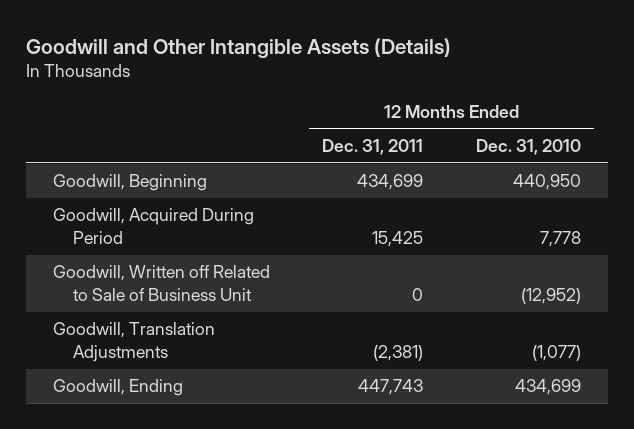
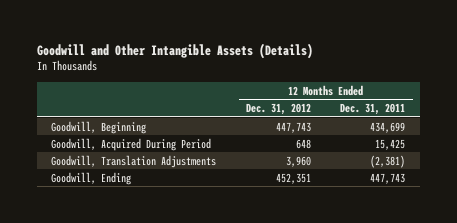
[476,139,582,156] Dec. 31, 2010 -> none
none -> [245,103,311,116] Dec. 31, 2012
[52,265,270,302] Goodwill, Written off Related to Sale of Business Unit -> none

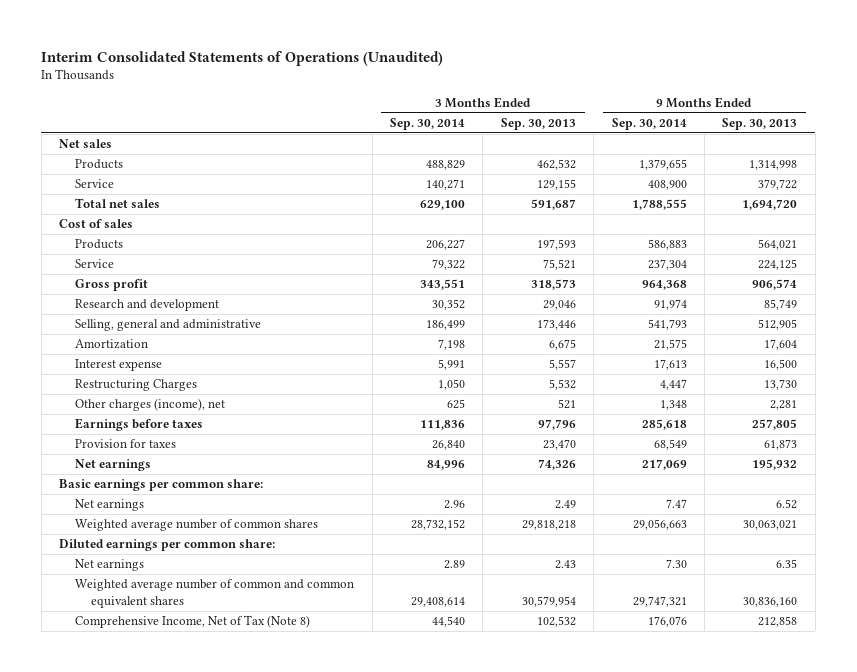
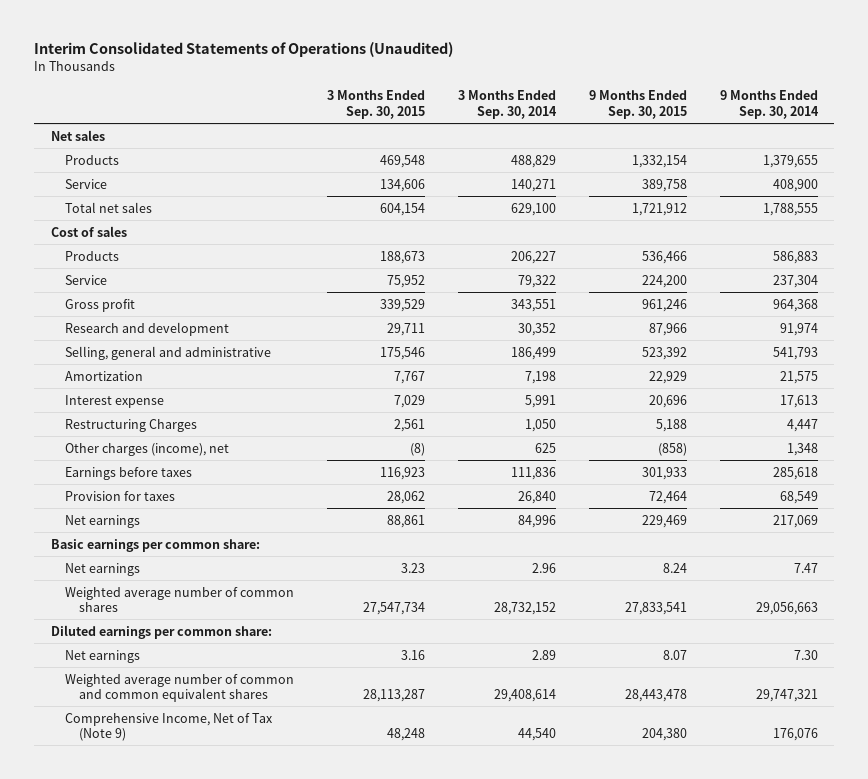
[500,117,576,130] Sep. 30, 2013 -> none
[722,117,798,130] Sep. 30, 2013 -> none
none -> [326,90,425,119] 3 Months Ended Sep. 30, 2015
none -> [588,90,687,119] 9 Months Ended Sep. 30, 2015
[75,615,311,629] Comprehensive Income, Net of Tax (Note 8) -> [64,712,273,741] Comprehensive Income, Net of Tax (Note 9)

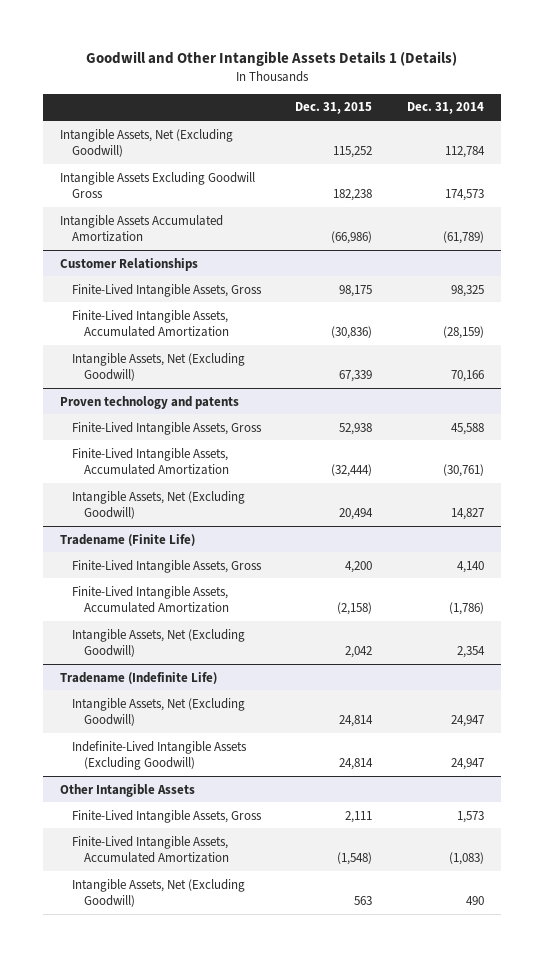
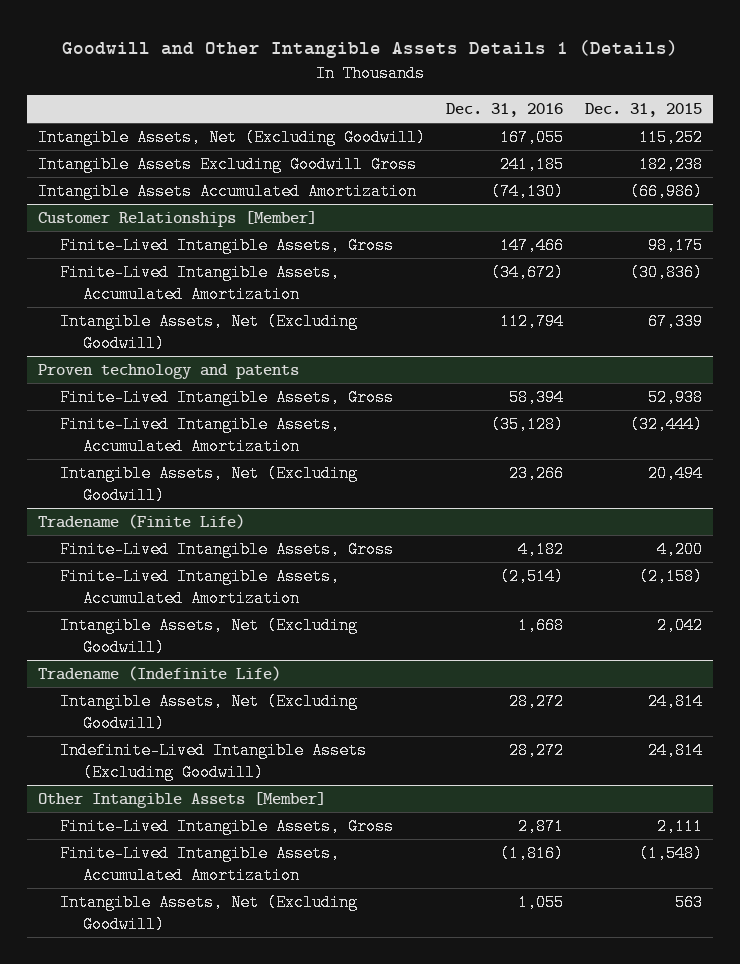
[406,102,484,115] Dec. 31, 2014 -> none
none -> [446,102,564,117] Dec. 31, 2016
[60,257,199,271] Customer Relationships -> [37,210,317,227] Customer Relationships [Member]
[60,783,196,797] Other Intangible Assets -> [37,791,326,808] Other Intangible Assets [Member]

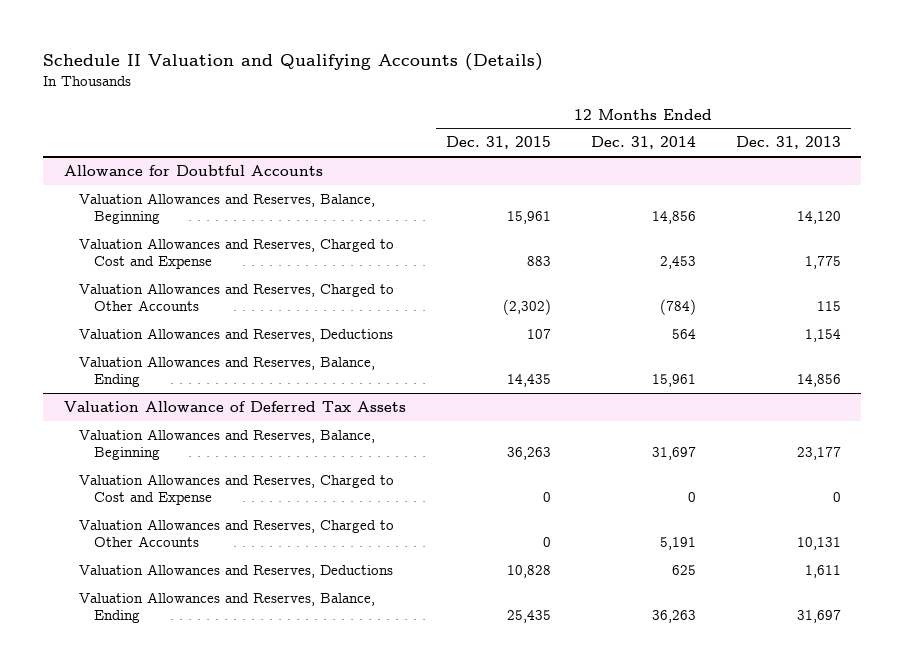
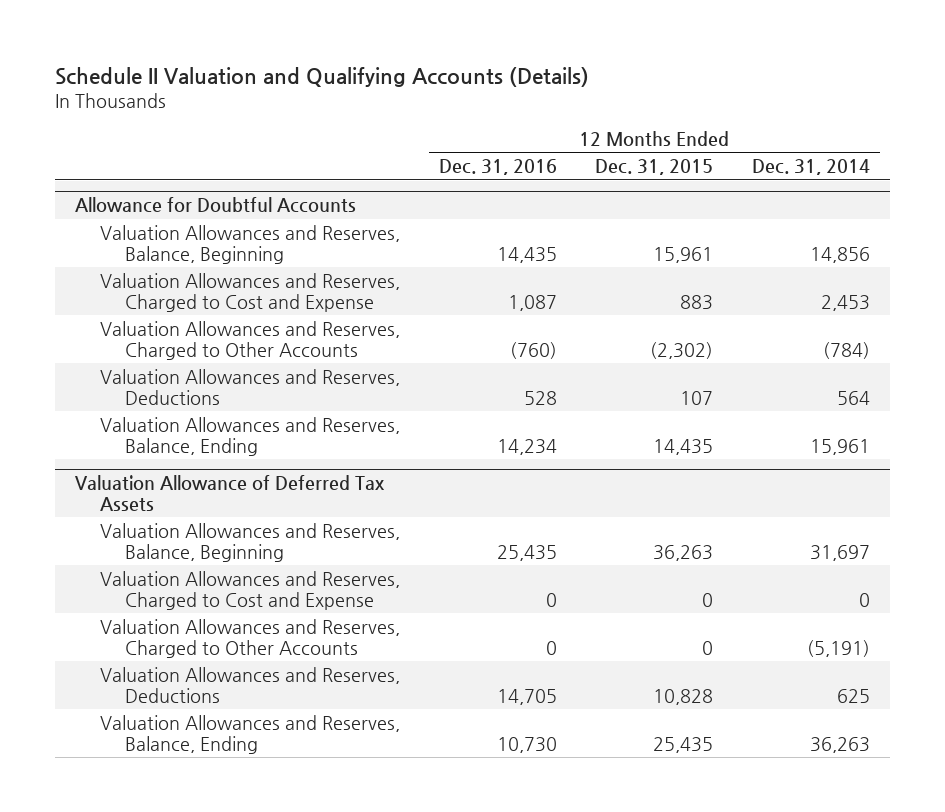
[735,136,841,150] Dec. 31, 2013 -> none
none -> [438,159,557,176] Dec. 31, 2016
[659,537,696,551] 5,191 -> [807,639,871,657] (5,191)

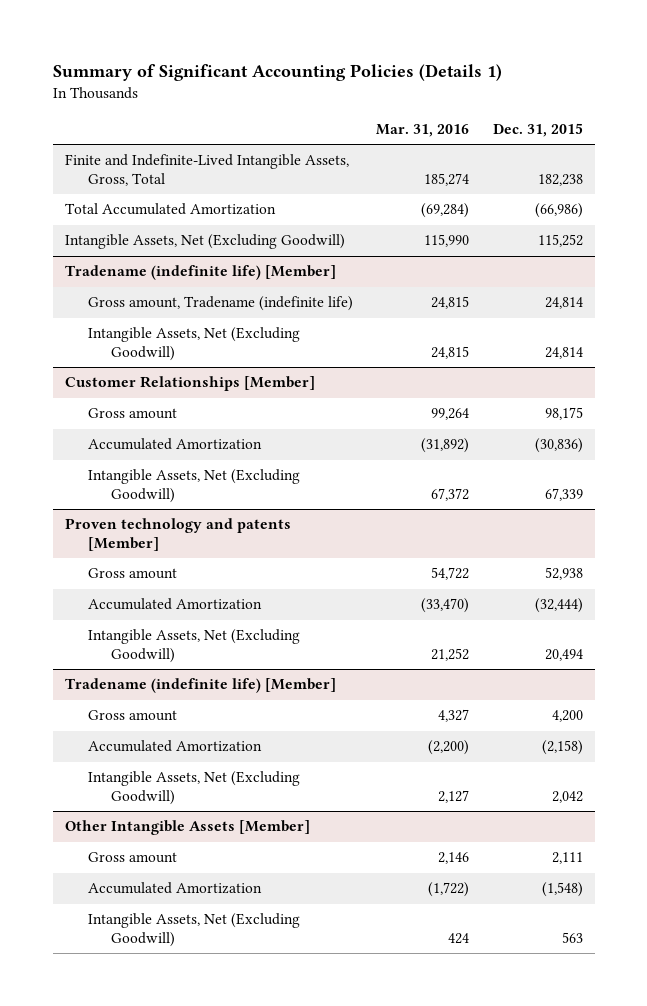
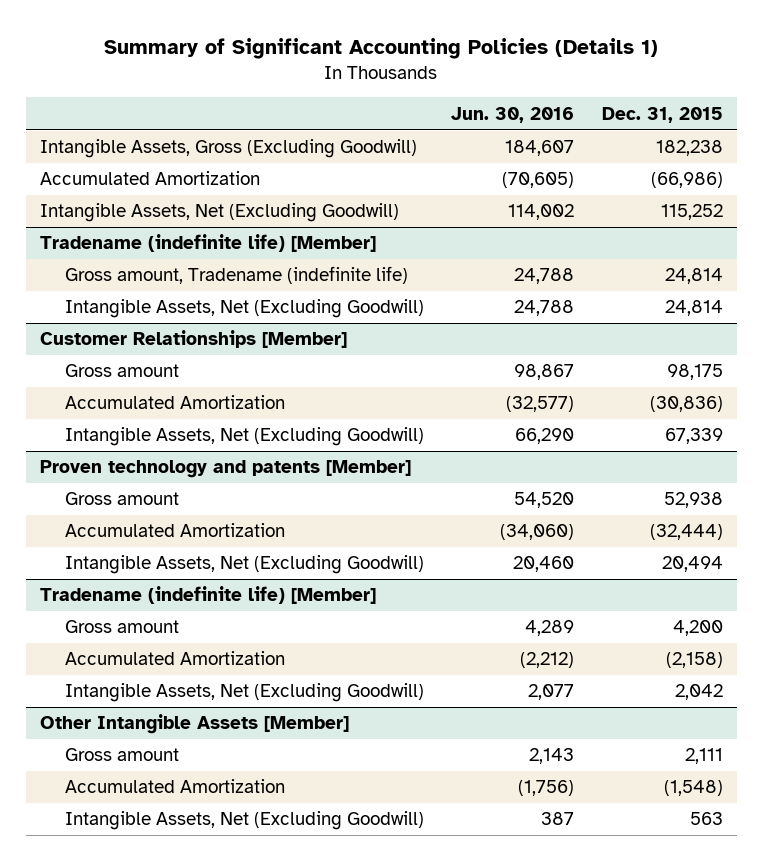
[376,124,470,138] Mar. 31, 2016 -> none
none -> [451,106,575,123] Jun. 30, 2016
[64,154,349,186] Finite and Indefinite-Lived Intangible Assets, Gross, Total -> [39,139,417,159] Intangible Assets, Gross (Excluding Goodwill)
[64,203,276,216] Total Accumulated Amortization -> [39,171,260,186] Accumulated Amortization

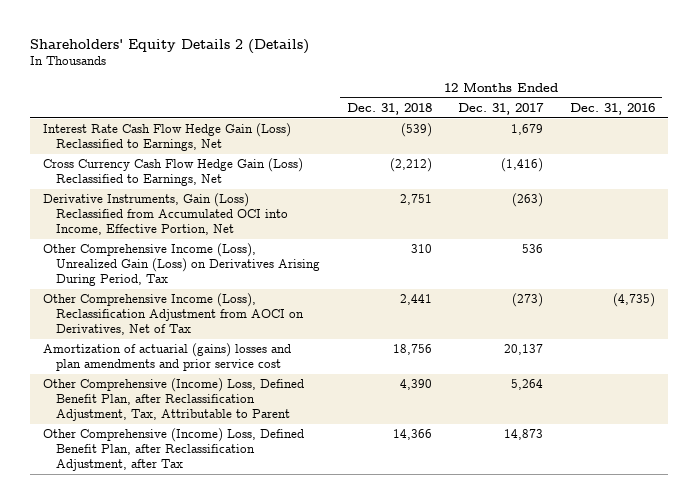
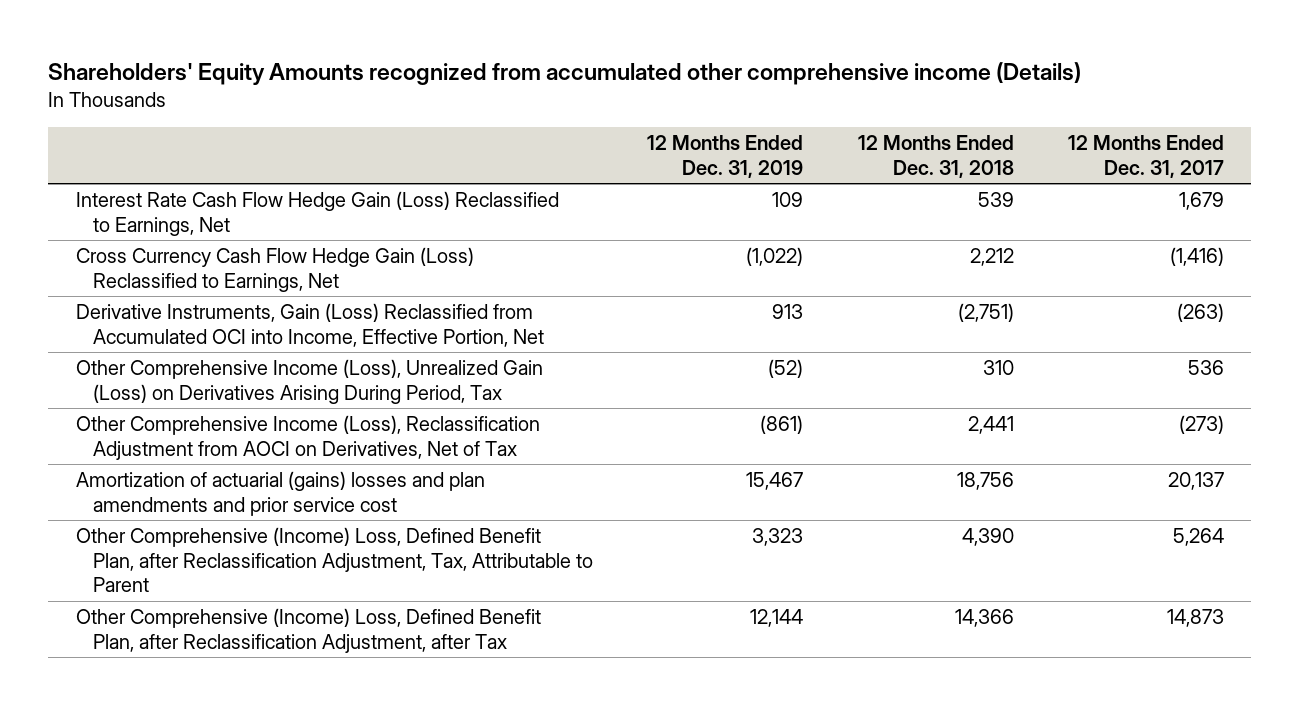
[29,38,309,54] Shareholders' Equity Details 2 (Details) -> [48,61,1082,85] Shareholders' Equity Amounts recognized from accumulated other comprehensive income (Details)
[570,102,656,115] Dec. 31, 2016 -> none
none -> [647,135,804,178] 12 Months Ended Dec. 31, 2019
[400,123,432,138] (539) -> [977,192,1014,208] 539
[389,158,432,173] (2,212) -> [969,248,1014,267] 2,212
[399,194,432,206] 2,751 -> [957,303,1014,323] (2,751)

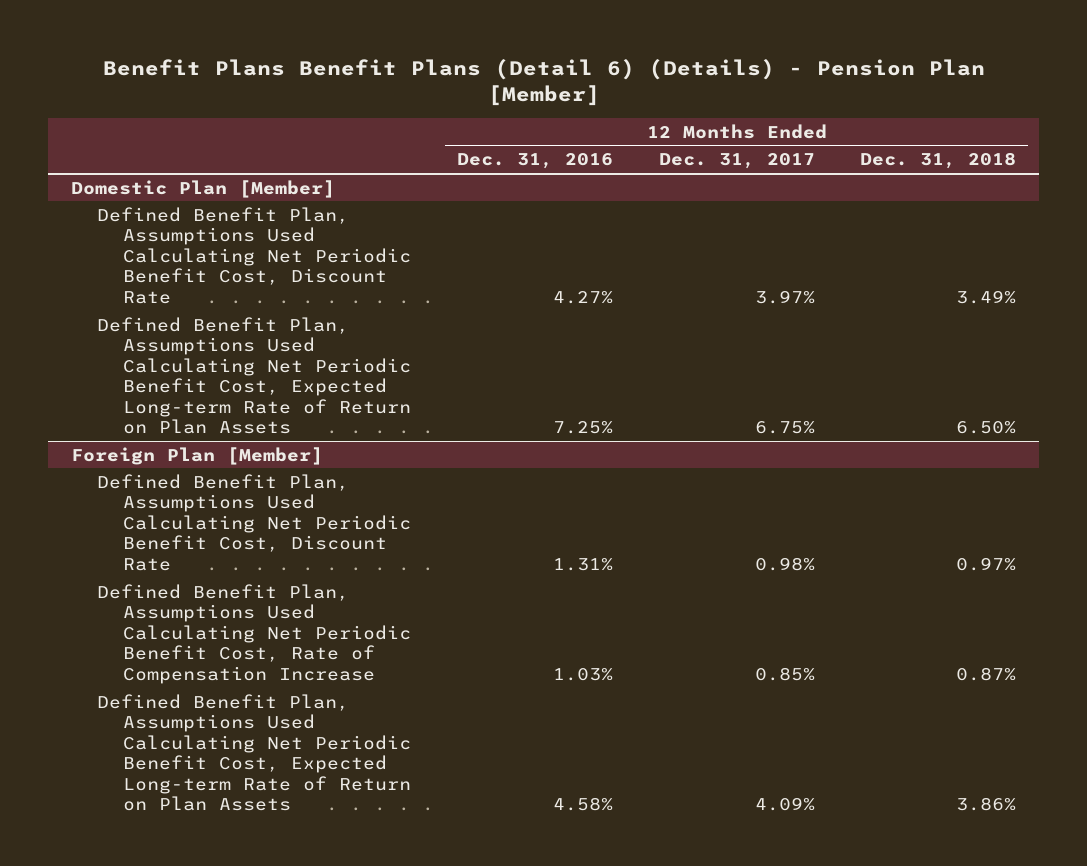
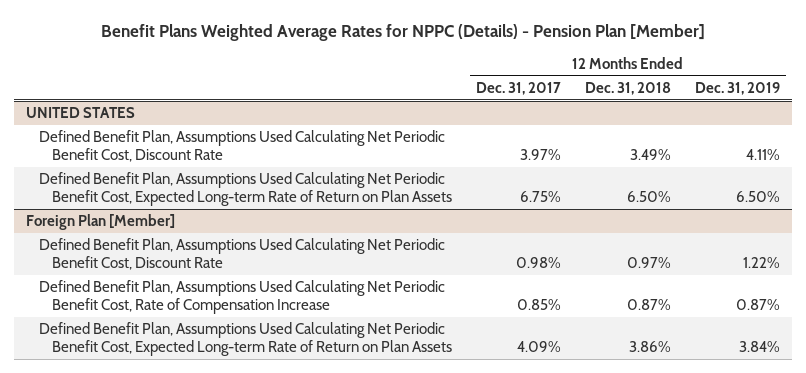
[102,58,985,107] Benefit Plans Benefit Plans (Detail 6) (Details) - Pension Plan [Member] -> [101,24,706,42] Benefit Plans Weighted Average Rates for NPPC (Details) - Pension Plan [Member]
[456,153,613,170] Dec. 31, 2016 -> none
none -> [695,82,781,96] Dec. 31, 2019
[71,179,336,198] Domestic Plan [Member] -> [26,107,136,119] UNITED STATES

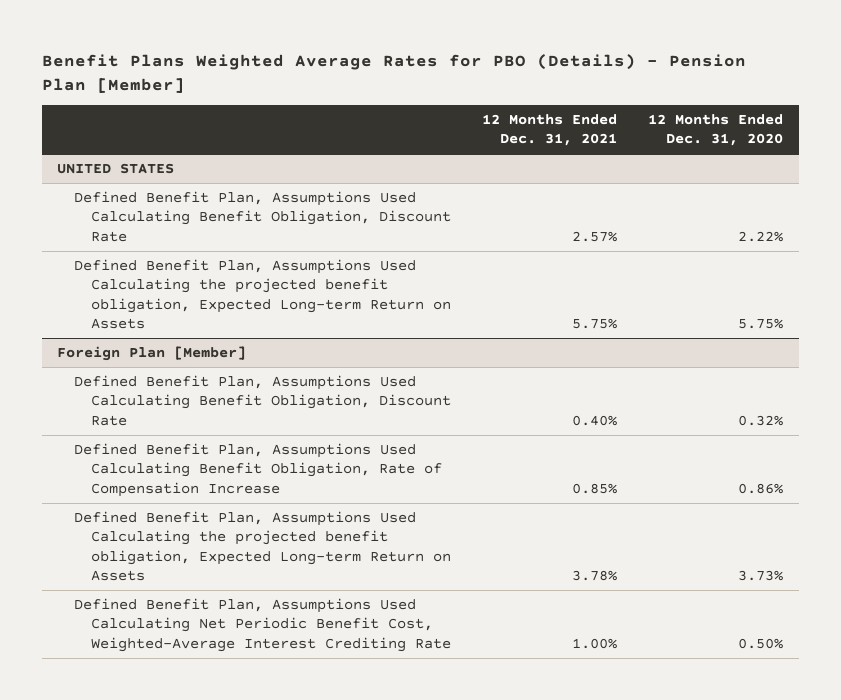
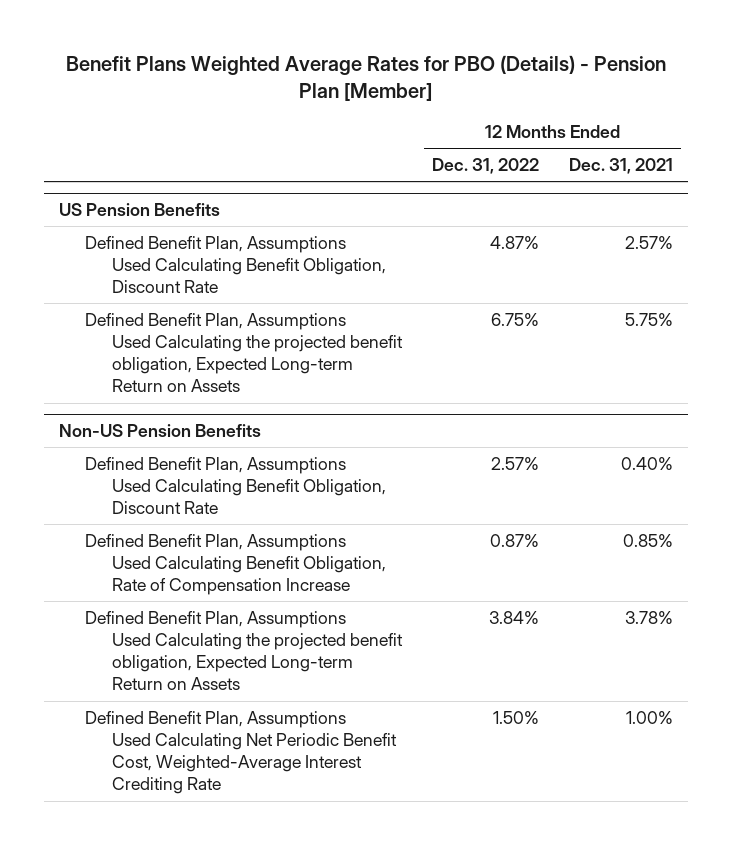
[648,114,784,147] 12 Months Ended Dec. 31, 2020 -> none
none -> [431,158,539,175] Dec. 31, 2022
[57,163,175,175] UNITED STATES -> [58,202,220,216] US Pension Benefits
[57,346,247,362] Foreign Plan [Member] -> [58,423,261,437] Non-US Pension Benefits

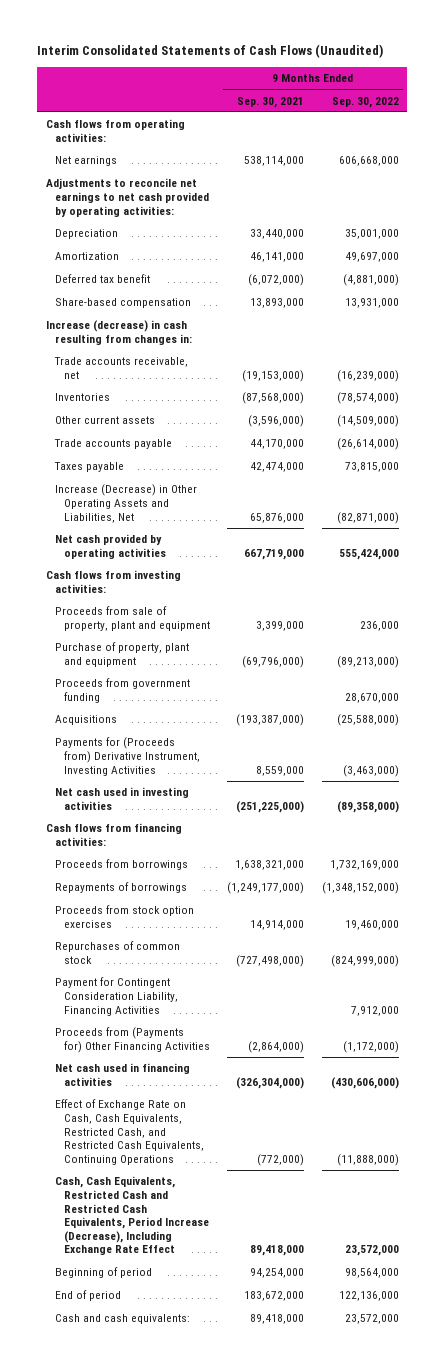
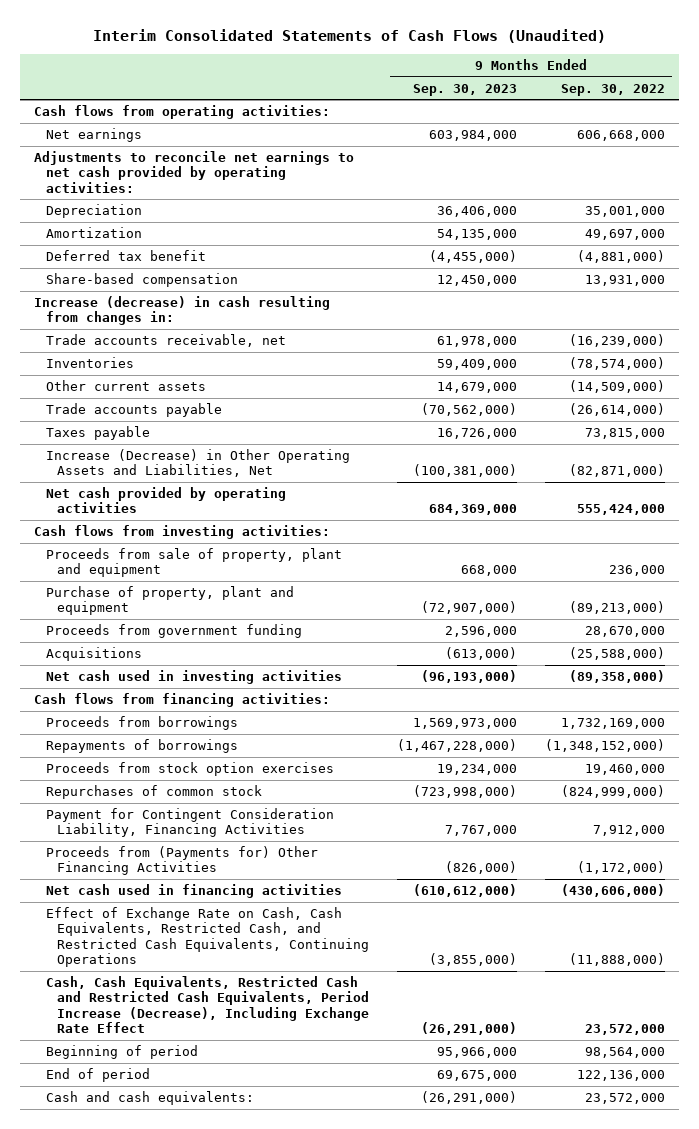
[237,96,305,108] Sep. 30, 2021 -> none
none -> [412,83,517,96] Sep. 30, 2023
[54,737,200,776] Payments for (Proceeds from) Derivative Instrument, Investing Activities -> none

